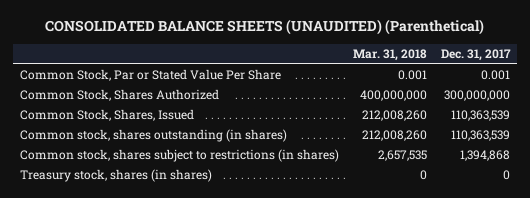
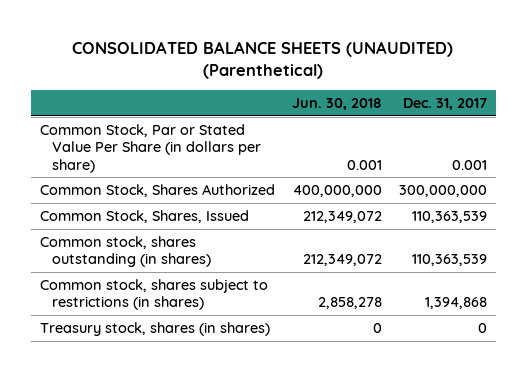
[353,48,428,61] Mar. 31, 2018 -> none
none -> [291,98,382,111] Jun. 30, 2018
[19,69,281,82] Common Stock, Par or Stated Value Per Share -> [39,123,261,173] Common Stock, Par or Stated Value Per Share (in dollars per share)

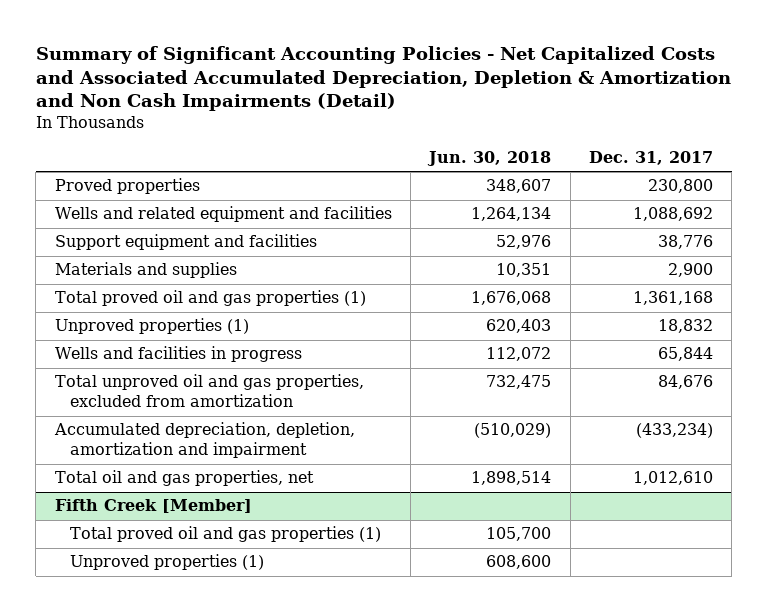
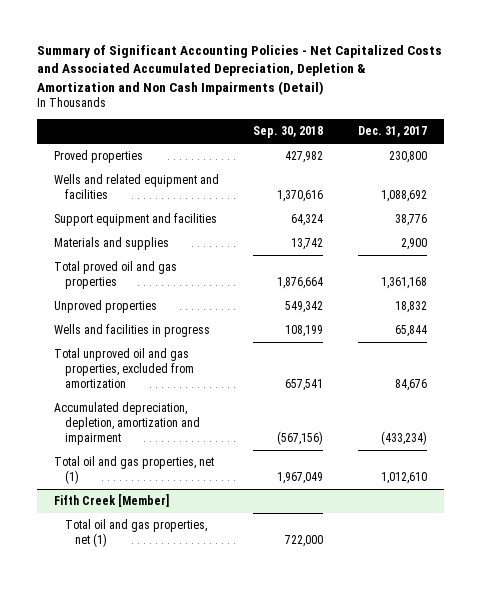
[427,150,552,166] Jun. 30, 2018 -> none
none -> [253,126,324,139] Sep. 30, 2018
[54,290,366,307] Total proved oil and gas properties (1) -> [53,261,177,290] Total proved oil and gas properties
[54,318,249,335] Unproved properties (1) -> [53,300,157,314] Unproved properties
[54,470,314,487] Total oil and gas properties, net -> [53,456,214,485] Total oil and gas properties, net (1)
[69,554,264,571] Unproved properties (1) -> none
[69,526,381,543] Total proved oil and gas properties (1) -> [64,519,207,548] Total oil and gas properties, net (1)

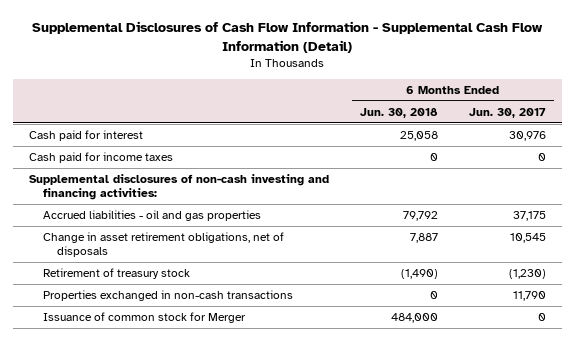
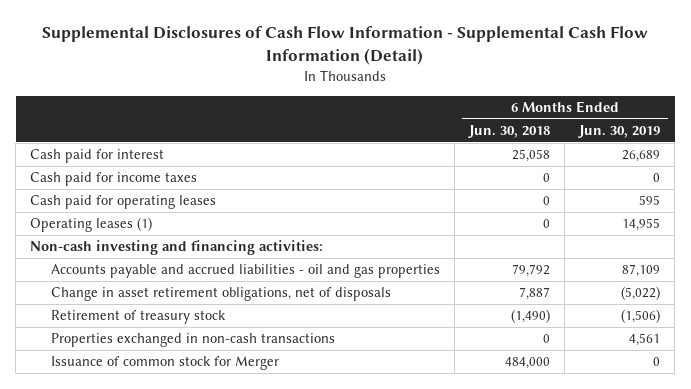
[469,108,547,119] Jun. 30, 2017 -> none
none -> [578,125,661,139] Jun. 30, 2019
none -> [30,195,217,210] Cash paid for operating leases
none -> [30,217,153,233] Operating leases (1)
[28,174,329,201] Supplemental disclosures of non-cash investing and financing activities: -> [30,240,324,256] Non-cash investing and financing activities:
[43,210,262,222] Accrued liabilities - oil and gas properties -> [51,264,441,279] Accounts payable and accrued liabilities - oil and gas properties

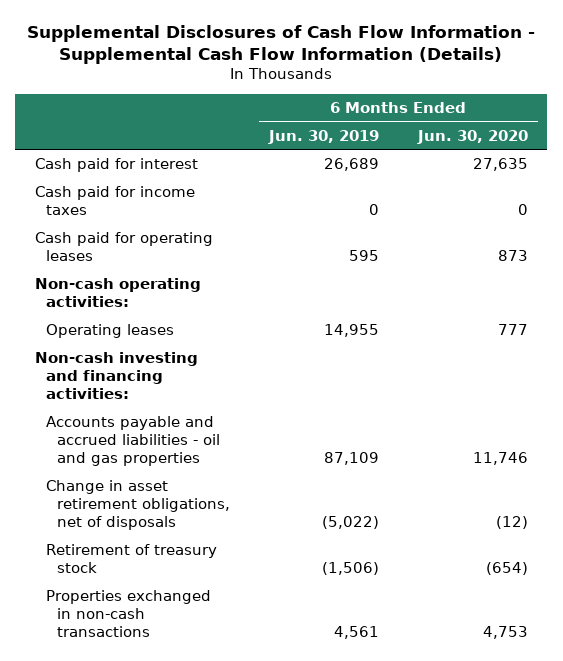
[42,26,649,66] Supplemental Disclosures of Cash Flow Information - Supplemental Cash Flow Information (Detail) -> [27,24,536,64] Supplemental Disclosures of Cash Flow Information - Supplemental Cash Flow Information (Details)
[468,125,551,139] Jun. 30, 2018 -> none
none -> [416,129,528,144] Jun. 30, 2020
none -> [34,278,201,308] Non-cash operating activities:
[30,217,153,233] Operating leases (1) -> [46,324,175,339] Operating leases
[51,356,280,371] Issuance of common stock for Merger -> none

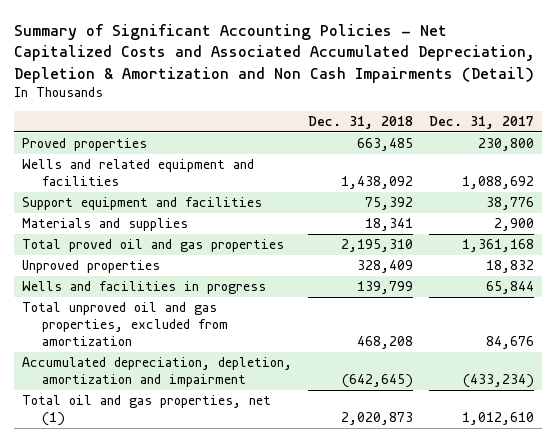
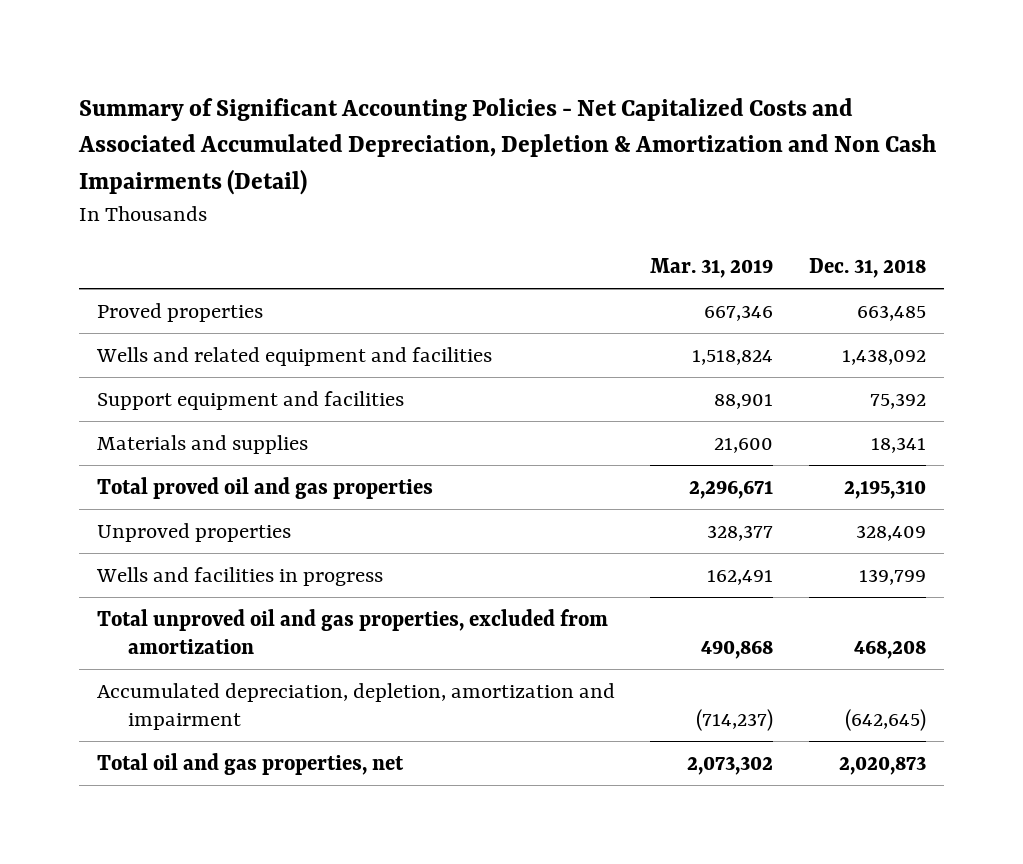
[429,116,535,130] Dec. 31, 2017 -> none
none -> [650,257,774,278] Mar. 31, 2019
[22,395,272,427] Total oil and gas properties, net (1) -> [96,752,404,775] Total oil and gas properties, net

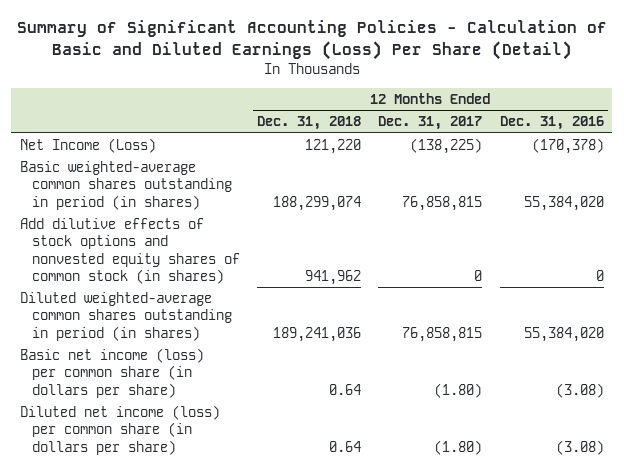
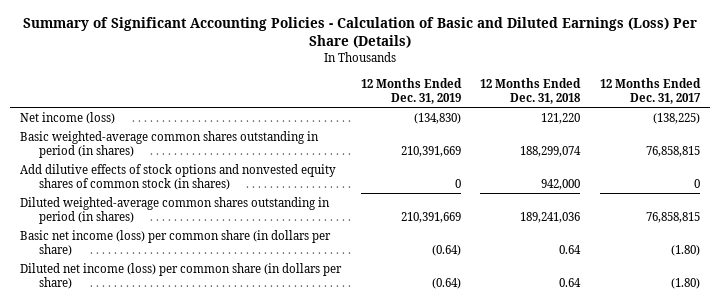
[16,20,607,60] Summary of Significant Accounting Policies - Calculation of Basic and Diluted Earnings (Loss) Per Share (Detail) -> [22,17,697,49] Summary of Significant Accounting Policies - Calculation of Basic and Diluted Earnings (Loss) Per Share (Details)
[499,116,604,131] Dec. 31, 2016 -> none
none -> [360,77,462,104] 12 Months Ended Dec. 31, 2019
[19,138,156,154] Net Income (Loss) -> [19,111,115,124] Net income (loss)
[305,270,362,286] 941,962 -> [541,178,581,190] 942,000

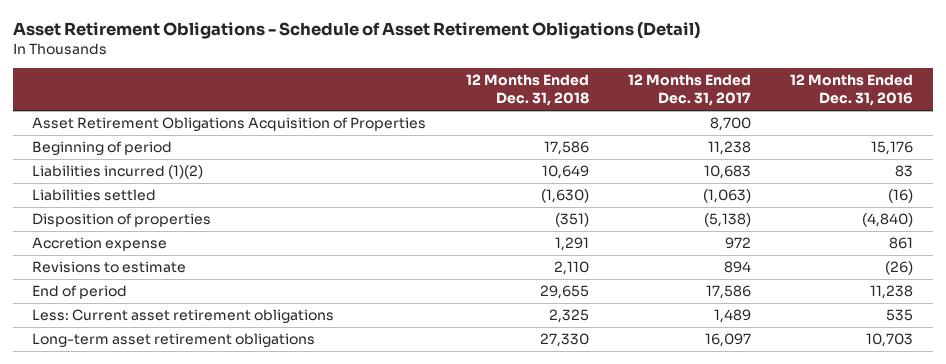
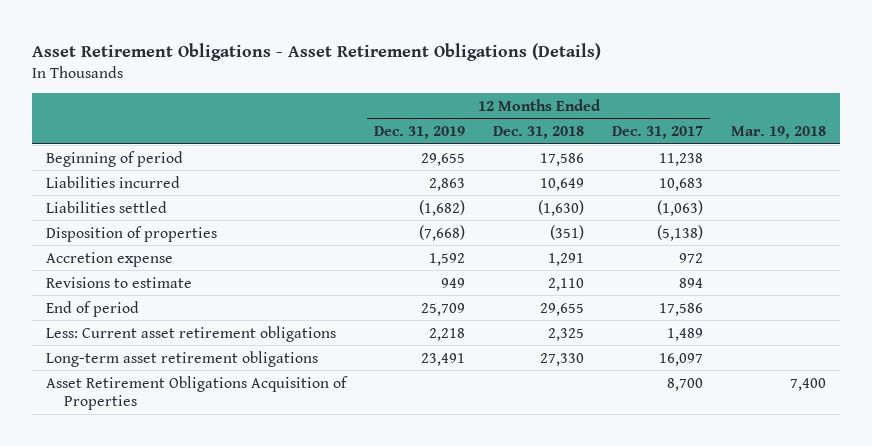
[12,21,700,39] Asset Retirement Obligations - Schedule of Asset Retirement Obligations (Detail) -> [32,42,602,61] Asset Retirement Obligations - Asset Retirement Obligations (Details)
[790,74,914,107] 12 Months Ended Dec. 31, 2016 -> none
none -> [374,126,466,140] Dec. 31, 2019
none -> [730,126,826,140] Mar. 19, 2018
[32,165,204,180] Liabilities incurred (1)(2) -> [46,175,181,188] Liabilities incurred
[32,117,427,132] Asset Retirement Obligations Acquisition of Properties -> [46,375,349,410] Asset Retirement Obligations Acquisition of Properties

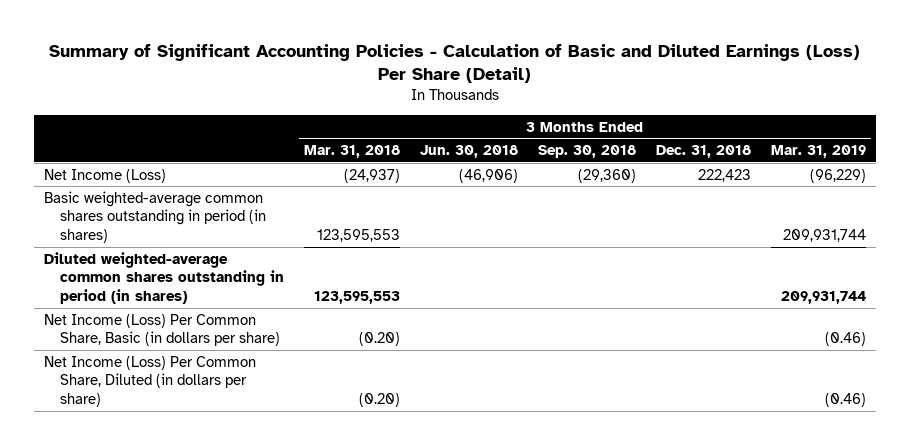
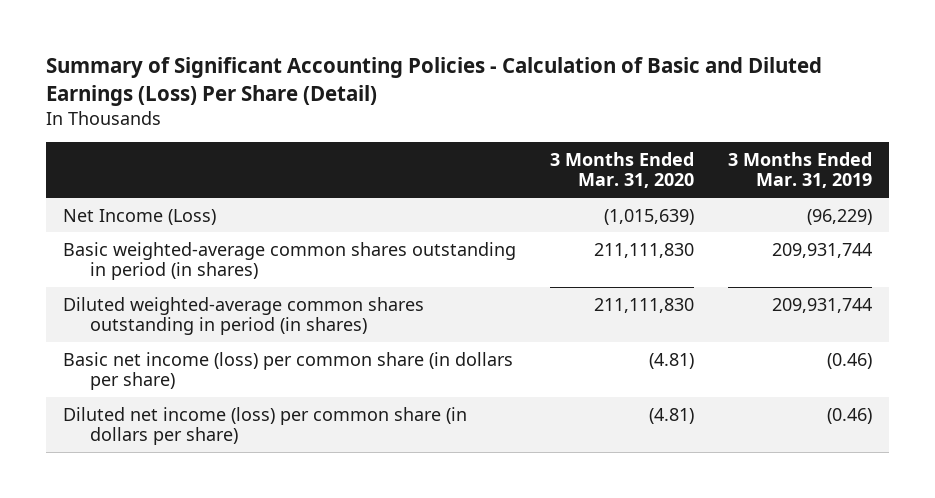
[303,145,400,159] Mar. 31, 2018 -> none
[419,145,518,159] Jun. 30, 2018 -> none
[538,145,637,159] Sep. 30, 2018 -> none
[656,145,752,159] Dec. 31, 2018 -> none
none -> [549,152,694,189] 3 Months Ended Mar. 31, 2020
[43,313,280,347] Net Income (Loss) Per Common Share, Basic (in dollars per share) -> [62,351,513,391] Basic net income (loss) per common share (in dollars per share)
[43,355,256,408] Net Income (Loss) Per Common Share, Diluted (in dollars per share) -> [62,406,467,446] Diluted net income (loss) per common share (in dollars per share)

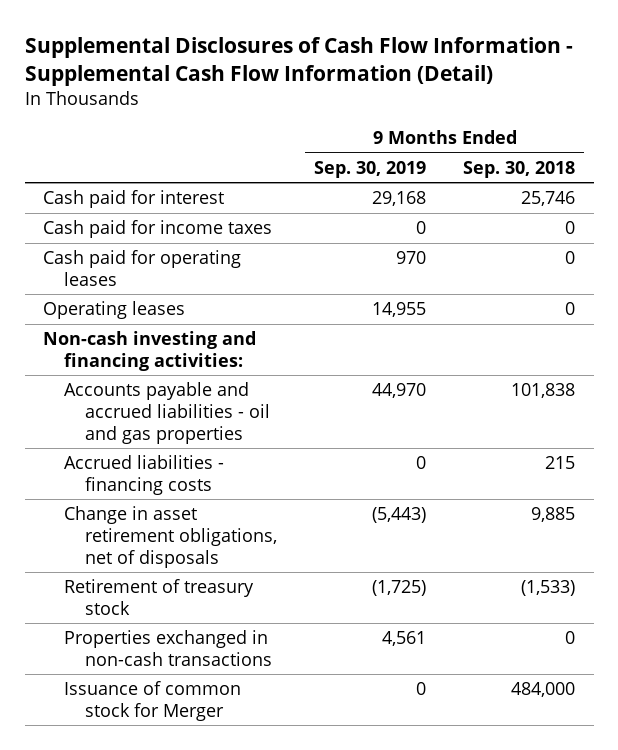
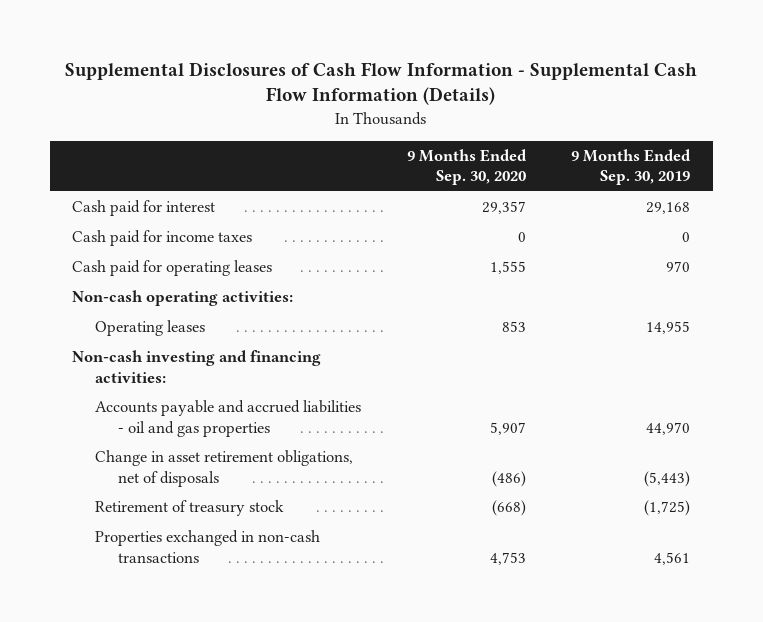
[24,36,573,86] Supplemental Disclosures of Cash Flow Information - Supplemental Cash Flow Information (Detail) -> [65,61,698,106] Supplemental Disclosures of Cash Flow Information - Supplemental Cash Flow Information (Details)
[463,160,576,178] Sep. 30, 2018 -> none
none -> [406,148,527,186] 9 Months Ended Sep. 30, 2020
none -> [72,290,294,307] Non-cash operating activities:
[64,455,225,495] Accrued liabilities - financing costs -> none
[64,681,242,721] Issuance of common stock for Merger -> none

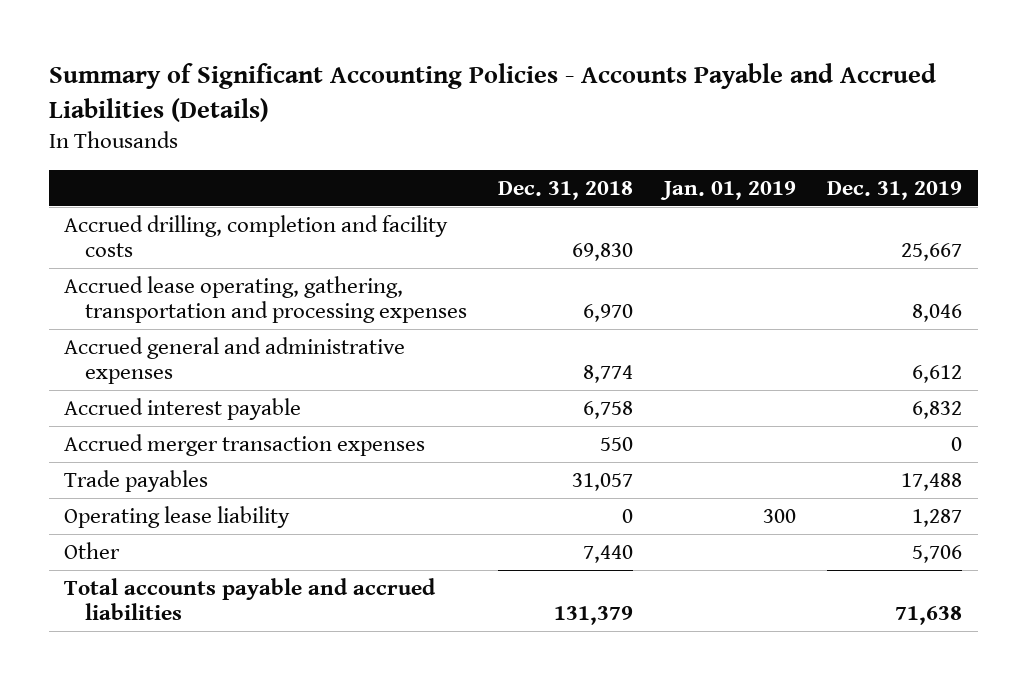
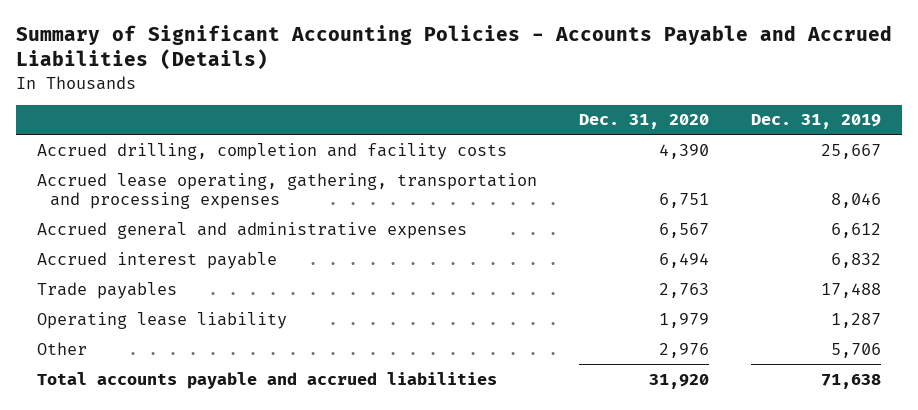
[497,180,633,200] Dec. 31, 2018 -> none
[659,180,796,200] Jan. 01, 2019 -> none
none -> [578,114,709,130] Dec. 31, 2020
[64,433,426,456] Accrued merger transaction expenses -> none

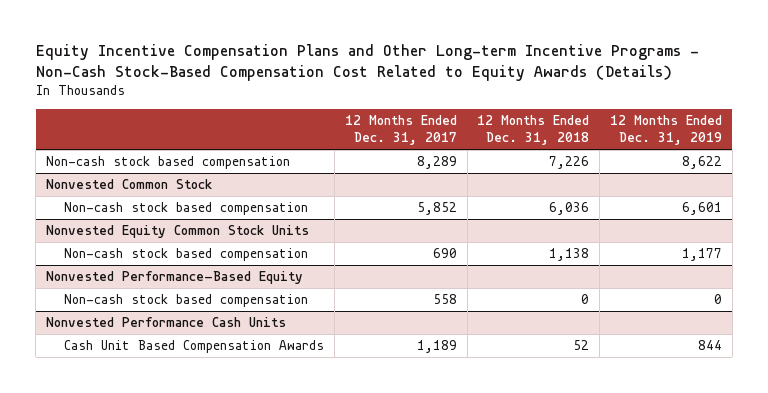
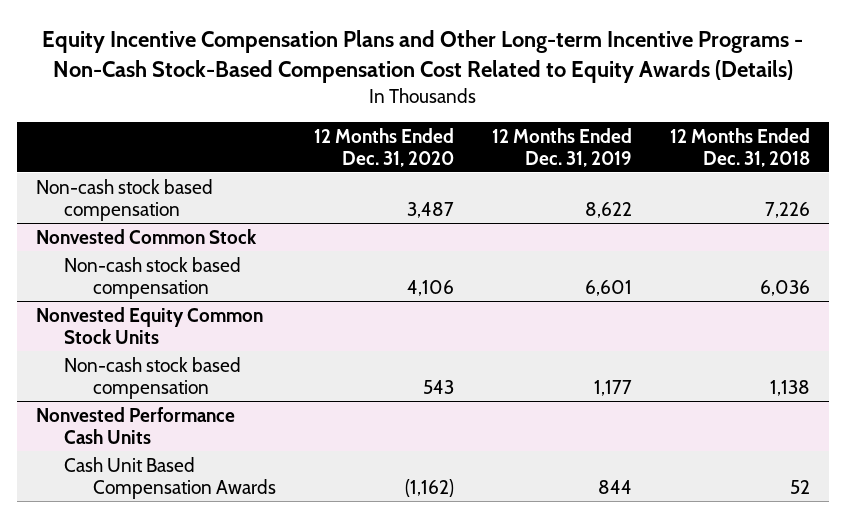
[344,115,457,146] 12 Months Ended Dec. 31, 2017 -> none
none -> [313,127,454,167] 12 Months Ended Dec. 31, 2020
[45,271,303,285] Nonvested Performance-Based Equity -> none
[64,294,309,308] Non-cash stock based compensation -> none

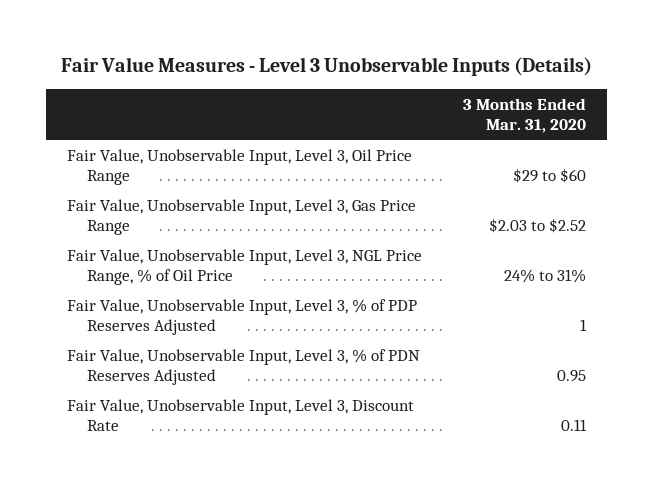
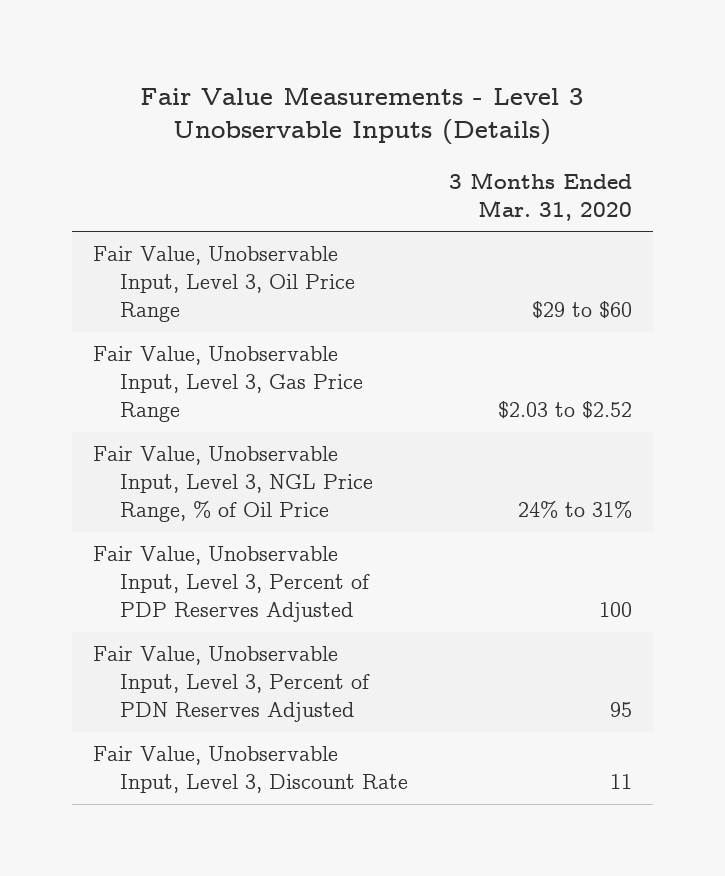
[60,57,592,77] Fair Value Measures - Level 3 Unobservable Inputs (Details) -> [140,87,584,146] Fair Value Measurements - Level 3 Unobservable Inputs (Details)
[66,298,417,335] Fair Value, Unobservable Input, Level 3, % of PDP Reserves Adjusted -> [92,546,370,622] Fair Value, Unobservable Input, Level 3, Percent of PDP Reserves Adjusted
[580,318,588,331] 1 -> [599,601,633,617] 100
[66,348,420,385] Fair Value, Unobservable Input, Level 3, % of PDN Reserves Adjusted -> [92,646,370,722] Fair Value, Unobservable Input, Level 3, Percent of PDN Reserves Adjusted
[557,369,587,382] 0.95 -> [610,701,633,717] 95
[561,418,588,431] 0.11 -> [610,774,633,790] 11

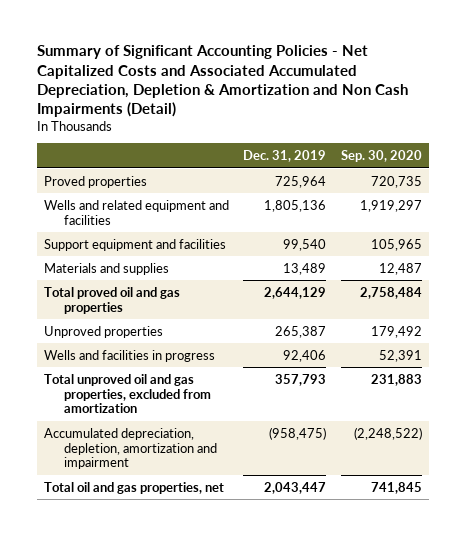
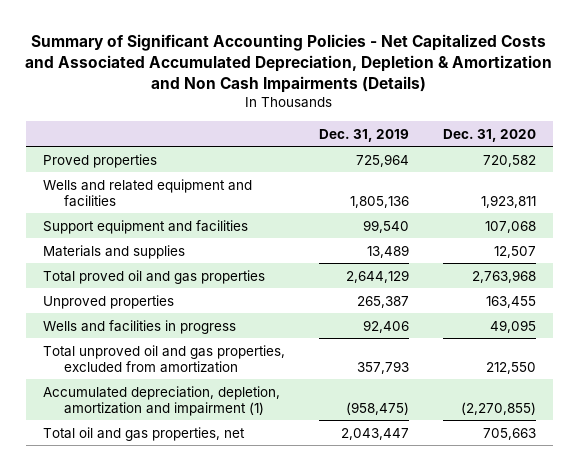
[36,45,408,118] Summary of Significant Accounting Policies - Net Capitalized Costs and Associated Accumulated Depreciation, Depletion & Amortization and Non Cash Impairments (Detail) -> [25,33,553,93] Summary of Significant Accounting Policies - Net Capitalized Costs and Associated Accumulated Depreciation, Depletion & Amortization and Non Cash Impairments (Details)
[340,149,422,162] Sep. 30, 2020 -> none
none -> [443,128,537,142] Dec. 31, 2020
[44,427,217,470] Accumulated depreciation, depletion, amortization and impairment -> [42,385,280,416] Accumulated depreciation, depletion, amortization and impairment (1)

